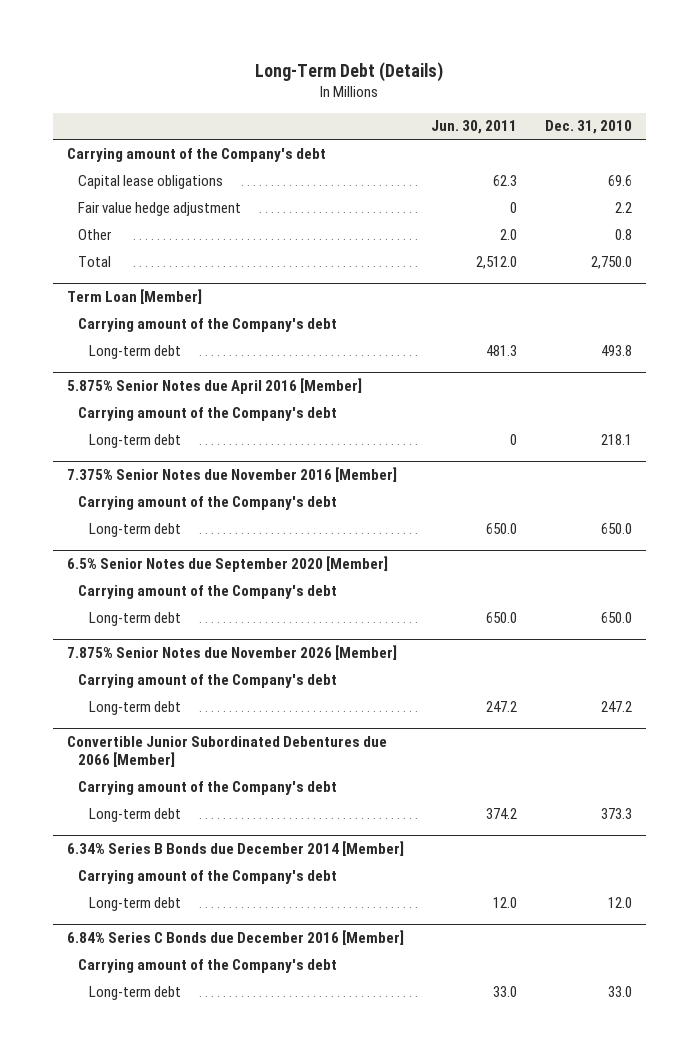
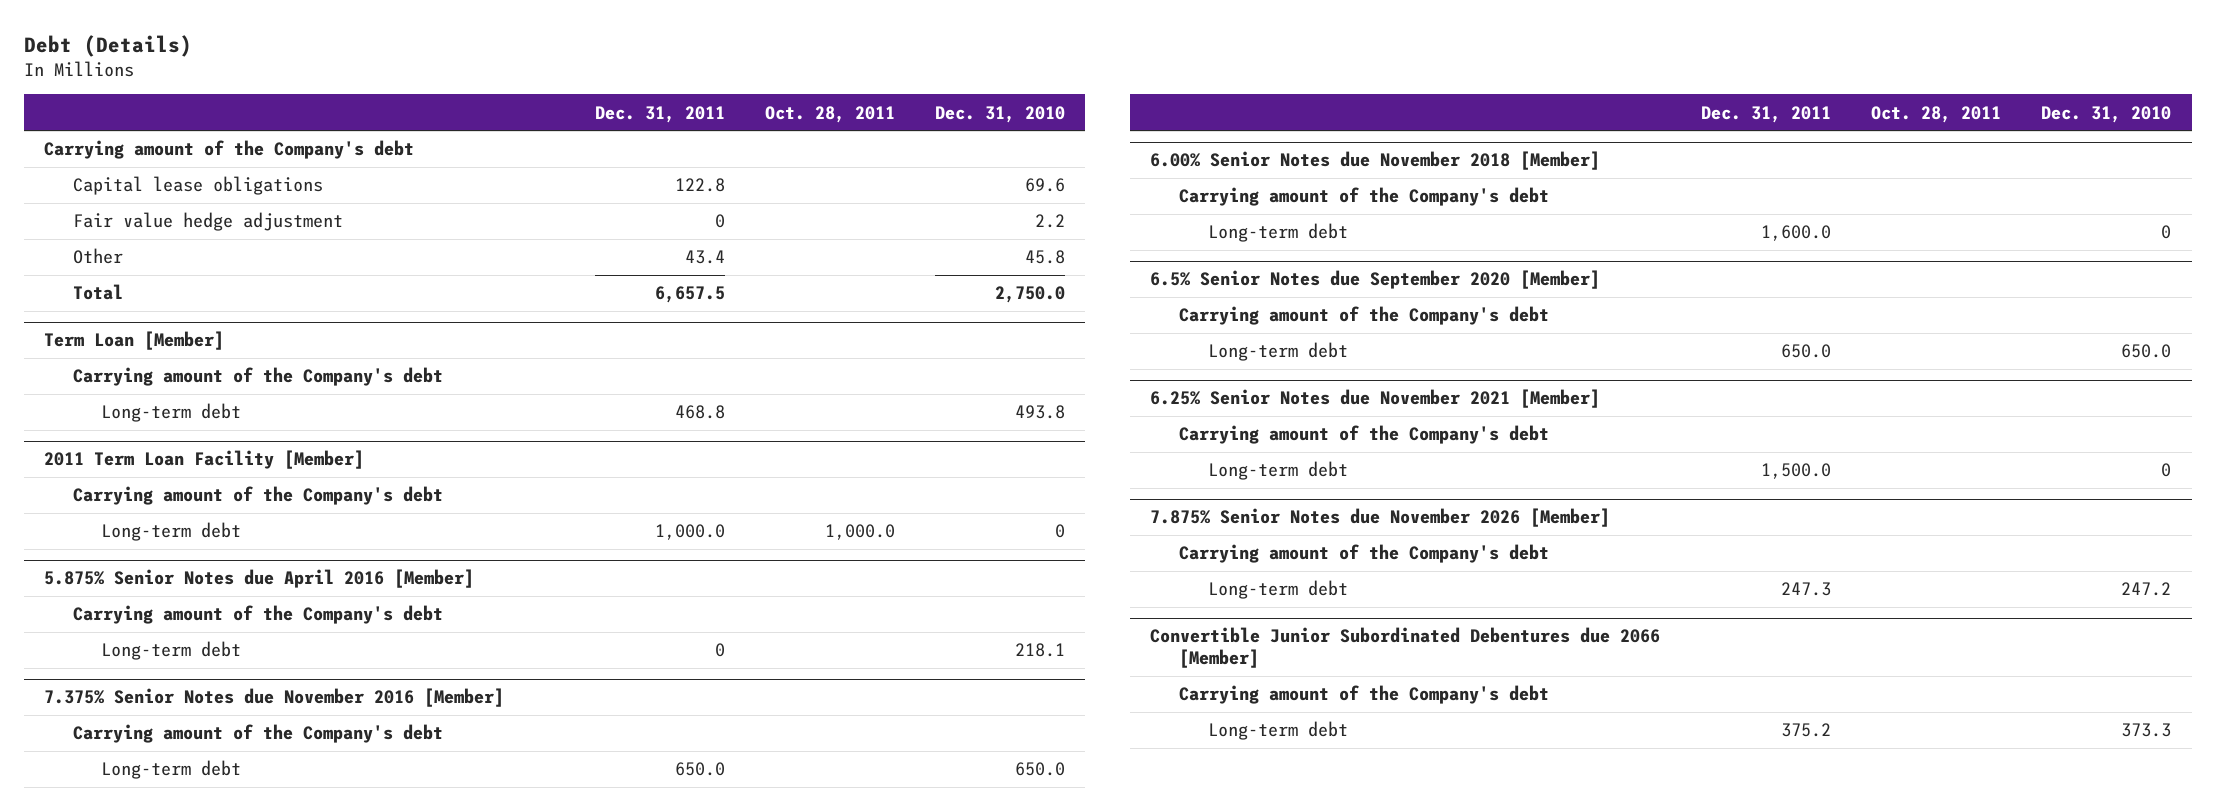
[255,61,444,82] Long-Term Debt (Details) -> [24,34,193,57] Debt (Details)
[431,120,518,135] Jun. 30, 2011 -> none
none -> [594,105,725,123] Dec. 31, 2011
none -> [764,105,895,123] Oct. 28, 2011
[614,228,632,240] 0.8 -> [1025,250,1066,265] 45.8
none -> [44,450,365,470] 2011 Term Loan Facility [Member]
none -> [72,486,443,506] Carrying amount of the Company's debt
none -> [101,522,242,542] Long-term debt
none -> [1150,151,1601,171] 6.00% Senior Notes due November 2018 [Member]
none -> [1179,187,1550,207] Carrying amount of the Company's debt
none -> [1207,223,1348,243] Long-term debt
none -> [1150,389,1601,409] 6.25% Senior Notes due November 2021 [Member]
none -> [1179,425,1550,445] Carrying amount of the Company's debt
none -> [1207,461,1348,481] Long-term debt
[66,841,404,857] 6.34% Series B Bonds due December 2014 [Member] -> none
[77,869,337,884] Carrying amount of the Company's debt -> none
[88,896,181,911] Long-term debt -> none
[66,930,404,946] 6.84% Series C Bonds due December 2016 [Member] -> none
[77,958,337,973] Carrying amount of the Company's debt -> none
[88,985,181,1000] Long-term debt -> none

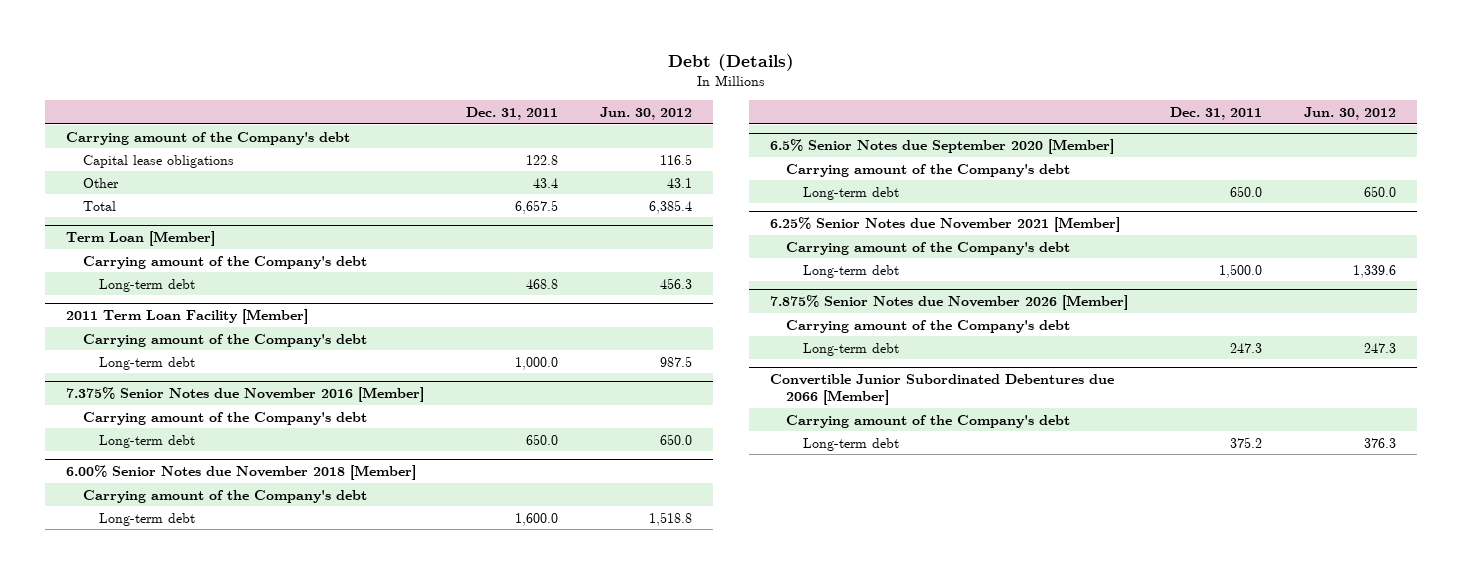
[764,105,895,123] Oct. 28, 2011 -> none
[935,105,1066,123] Dec. 31, 2010 -> none
none -> [600,107,693,121] Jun. 30, 2012
[72,212,343,232] Fair value hedge adjustment -> none
[44,569,475,589] 5.875% Senior Notes due April 2016 [Member] -> none
[72,605,443,625] Carrying amount of the Company's debt -> none
[101,641,242,661] Long-term debt -> none

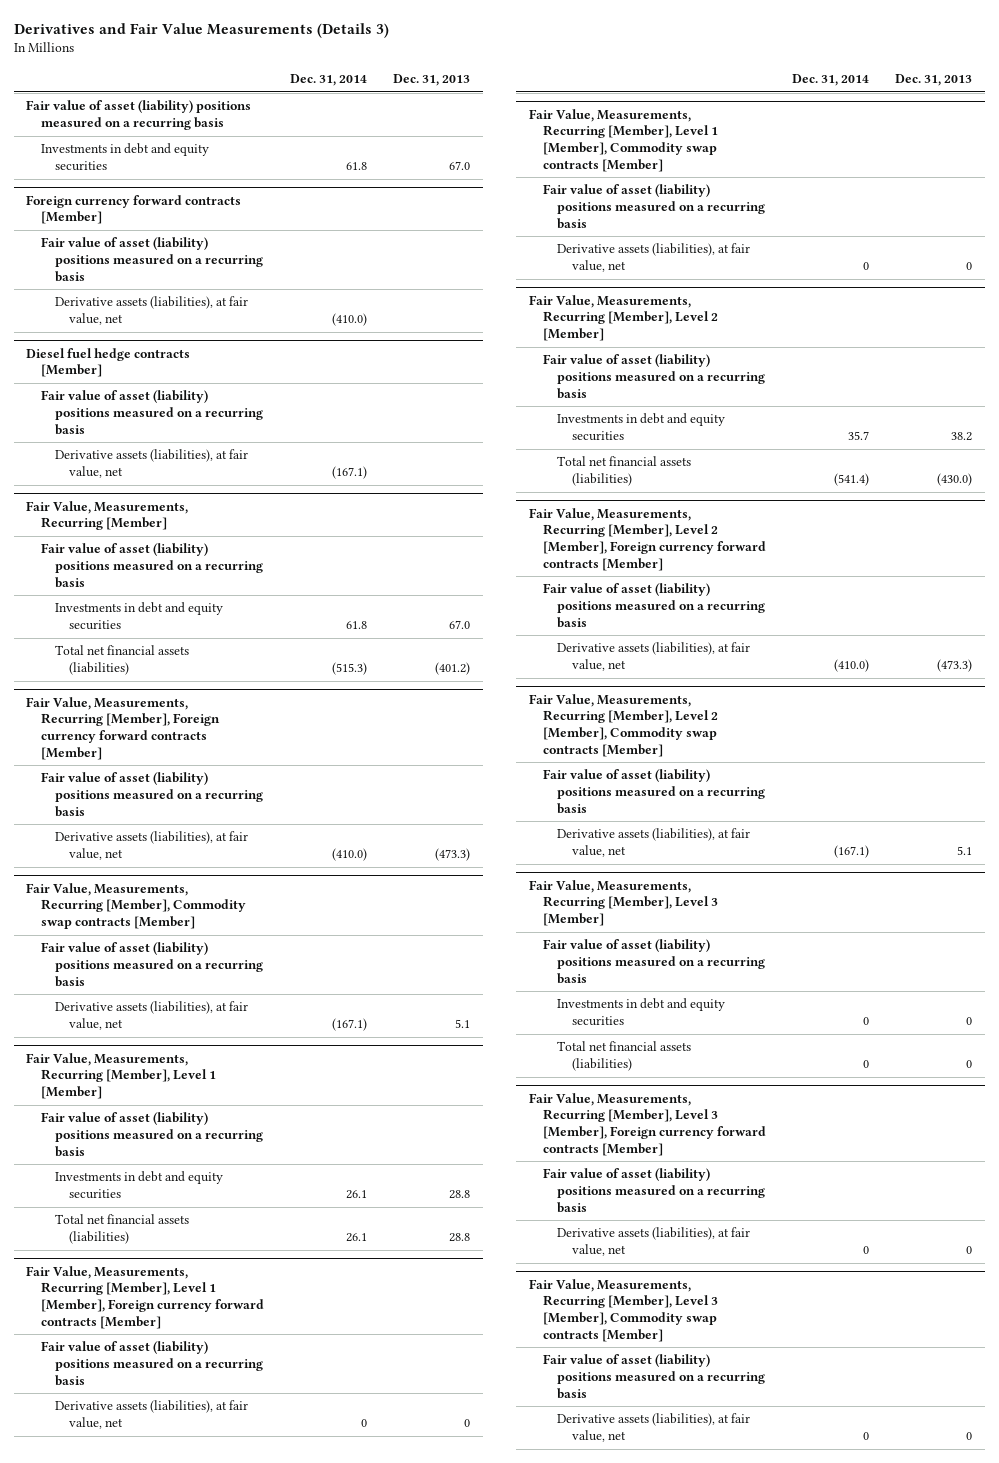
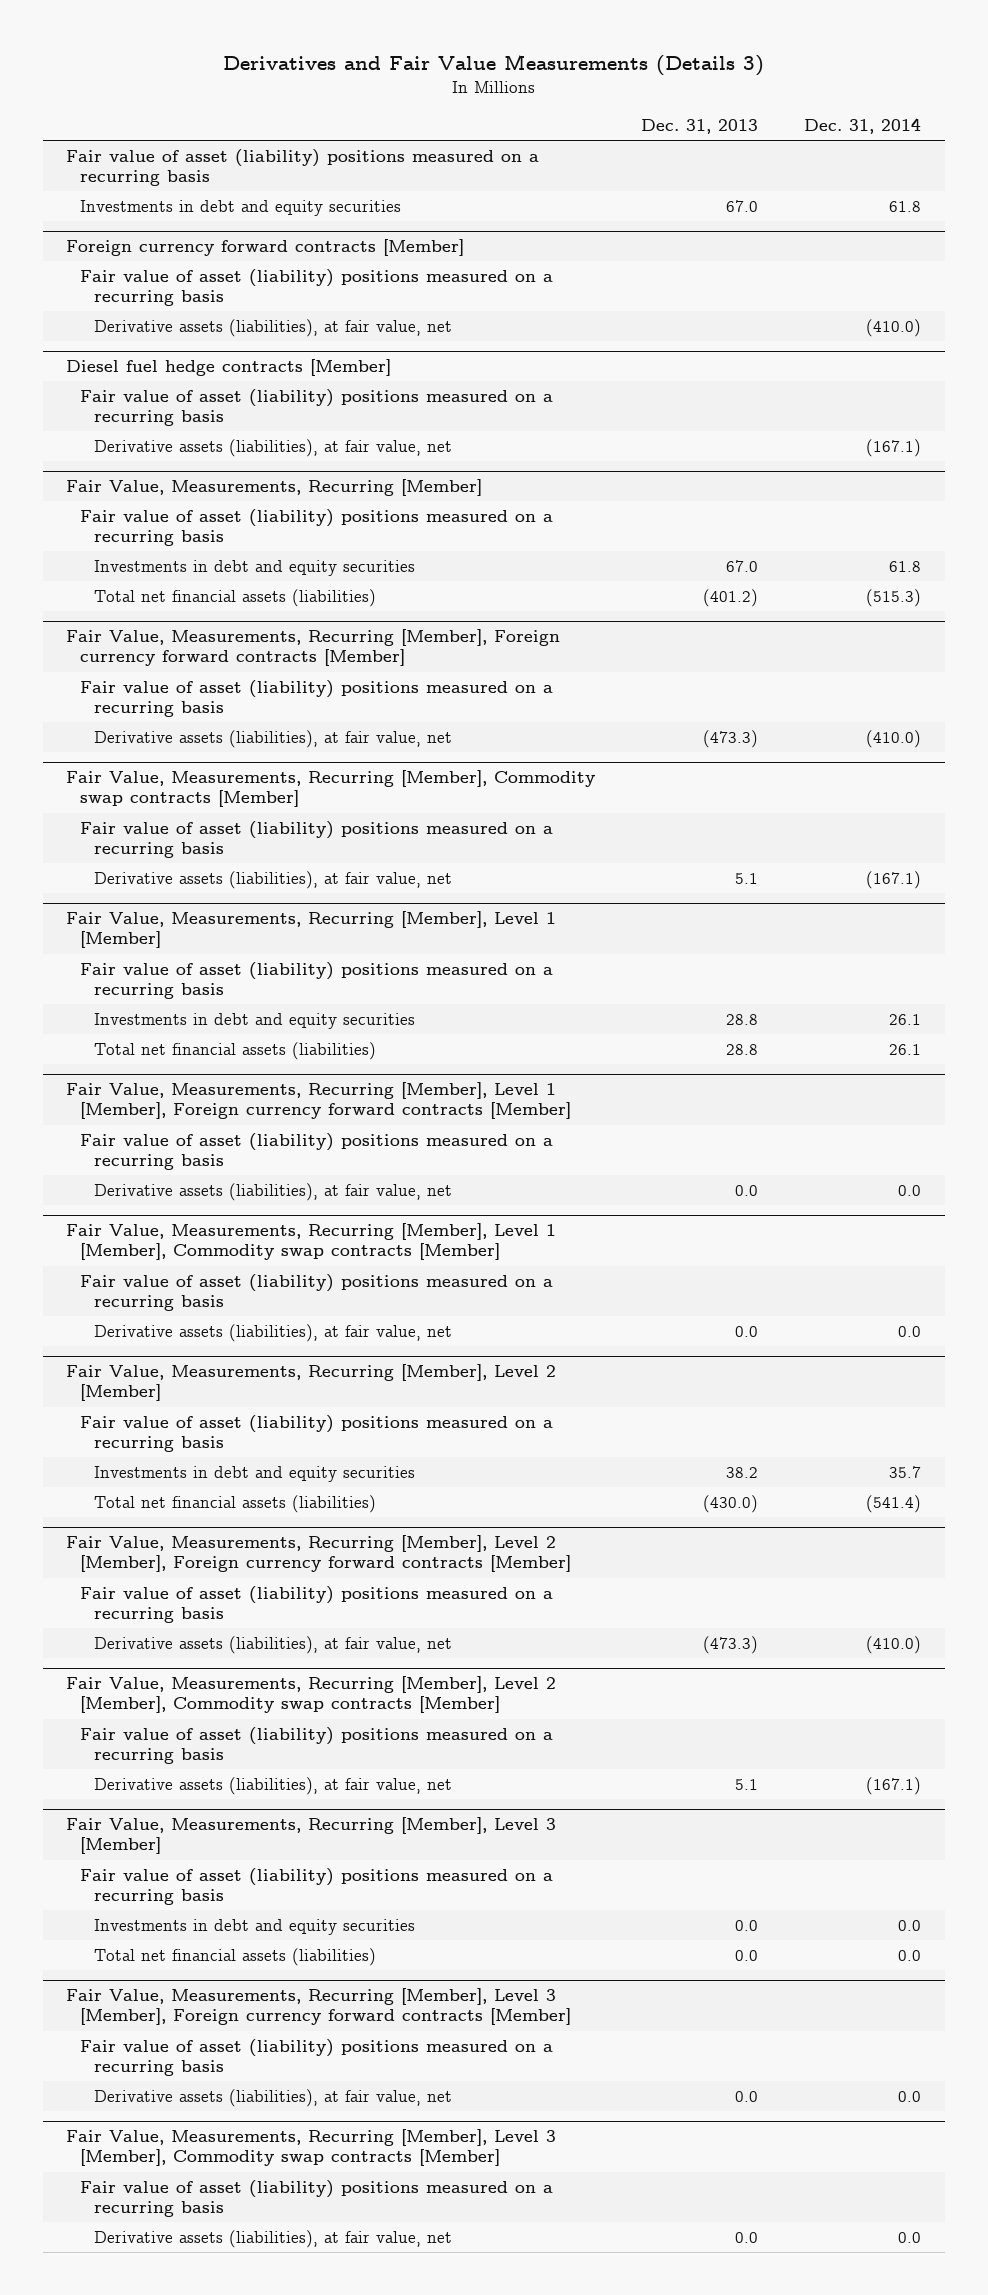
[360,1419,367,1428] 0 -> [898,1185,922,1197] 0.0
[463,1419,470,1428] 0 -> [735,1185,759,1197] 0.0
[863,262,870,271] 0 -> [898,1326,922,1338] 0.0
[966,262,973,271] 0 -> [735,1326,759,1338] 0.0
[863,1017,870,1026] 0 -> [898,1920,922,1932] 0.0
[966,1017,973,1026] 0 -> [735,1920,759,1932] 0.0
[863,1060,870,1069] 0 -> [898,1950,922,1962] 0.0
[966,1060,973,1069] 0 -> [735,1950,759,1962] 0.0
[863,1246,870,1255] 0 -> [898,2091,922,2103] 0.0
[966,1246,973,1255] 0 -> [735,2091,759,2103] 0.0
[863,1432,870,1441] 0 -> [898,2232,922,2244] 0.0
[966,1432,973,1441] 0 -> [735,2232,759,2244] 0.0

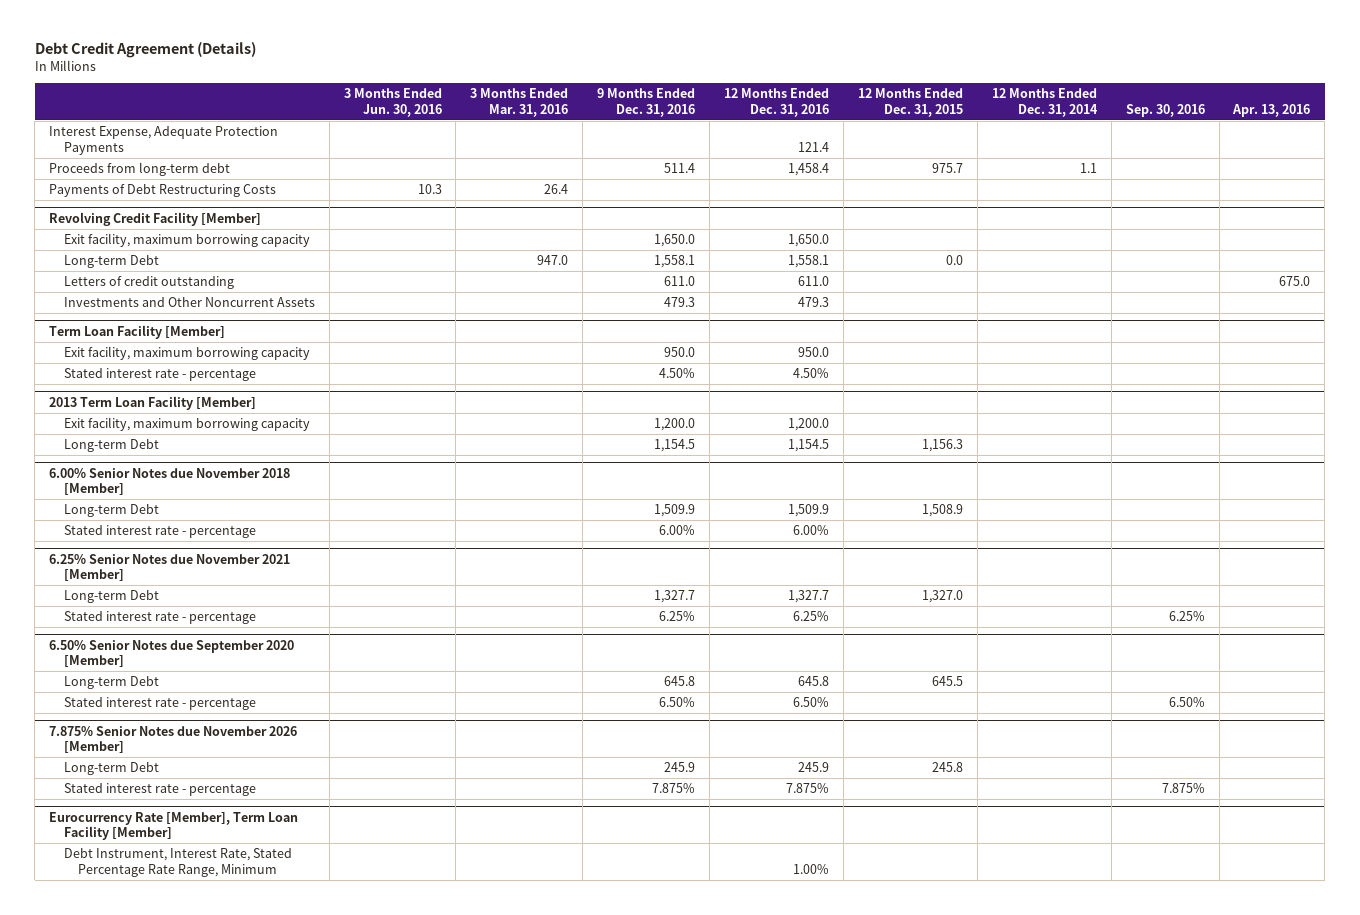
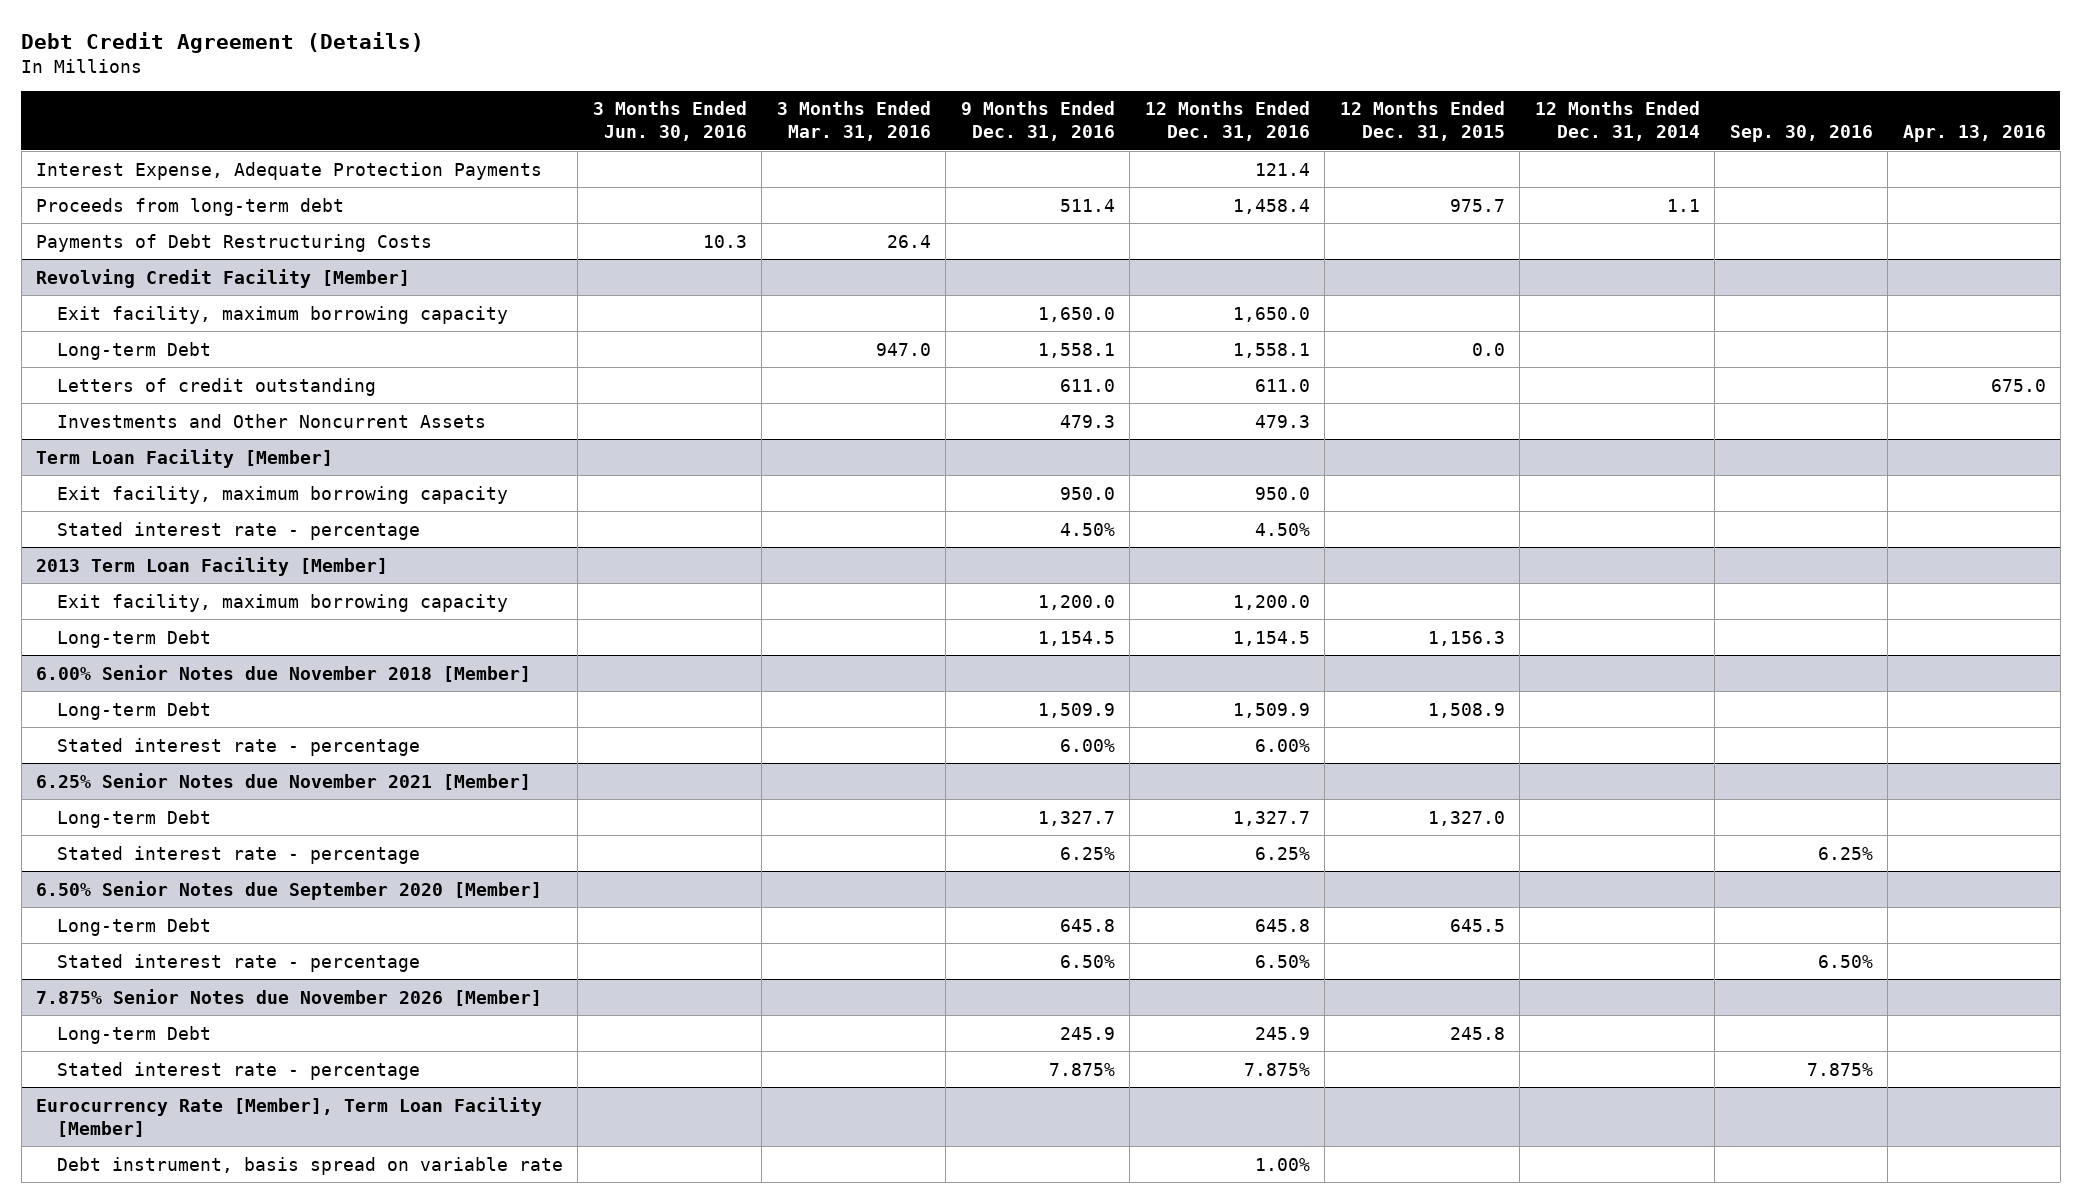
[63,848,292,877] Debt Instrument, Interest Rate, Stated Percentage Rate Range, Minimum -> none
none -> [56,1156,563,1175] Debt instrument, basis spread on variable rate

